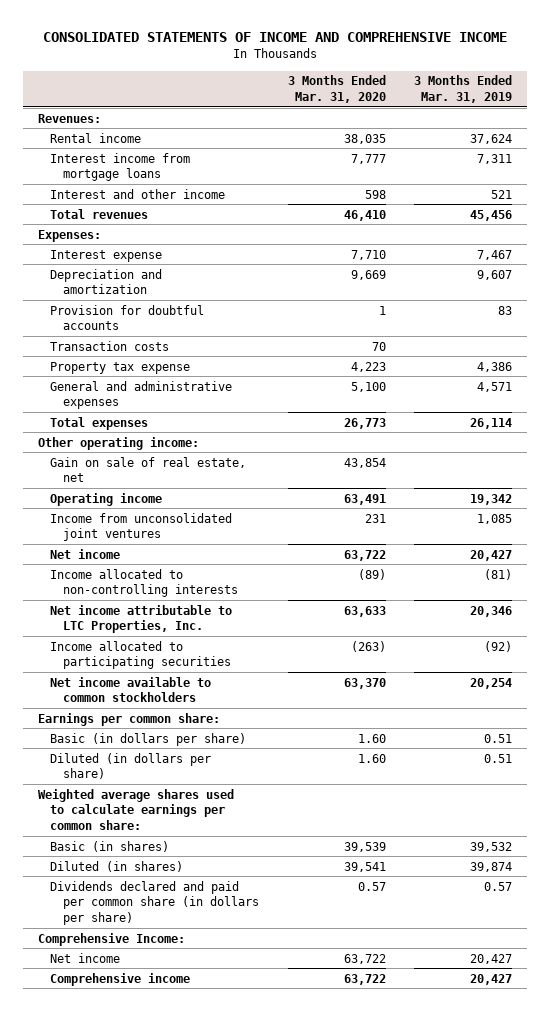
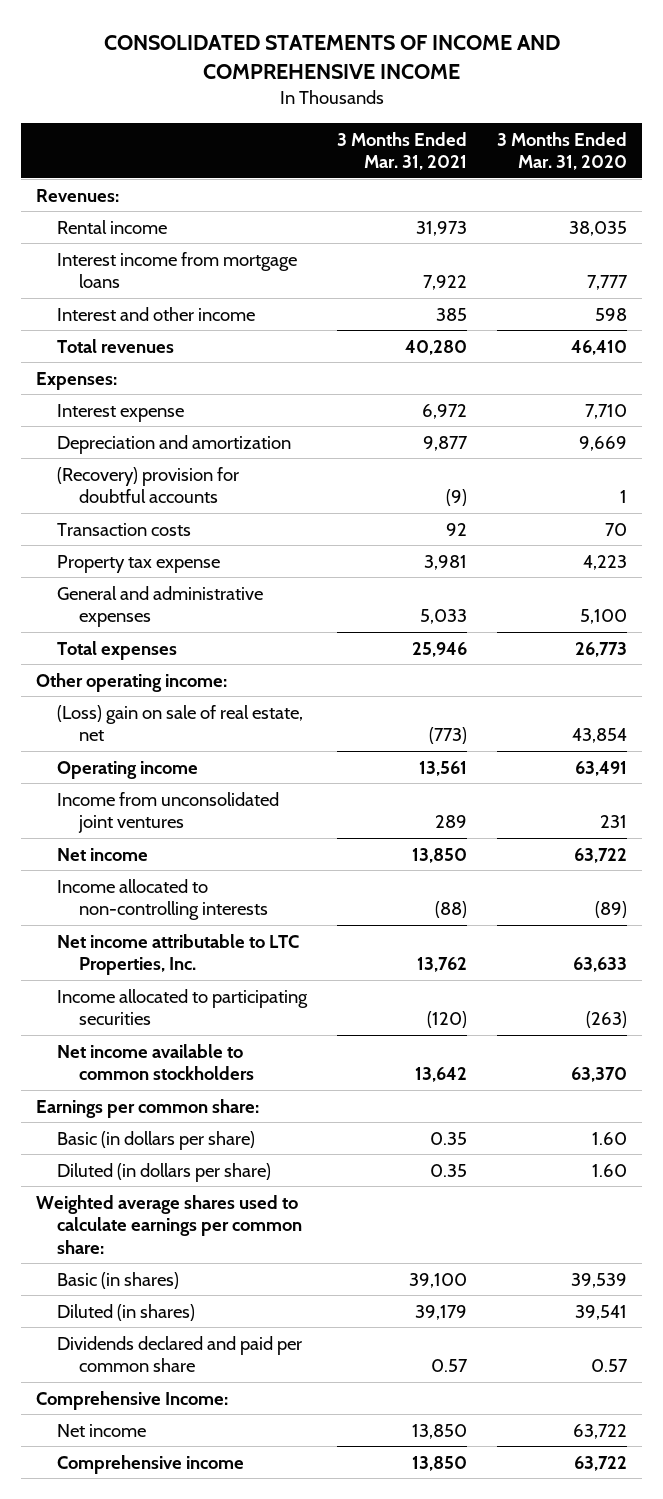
[414,75,513,103] 3 Months Ended Mar. 31, 2019 -> none
none -> [337,131,468,171] 3 Months Ended Mar. 31, 2021
[50,304,205,331] Provision for doubtful accounts -> [57,466,240,504] (Recovery) provision for doubtful accounts
[50,456,247,483] Gain on sale of real estate, net -> [57,704,304,742] (Loss) gain on sale of real estate, net
[50,880,260,925] Dividends declared and paid per common share (in dollars per share) -> [57,1335,303,1373] Dividends declared and paid per common share

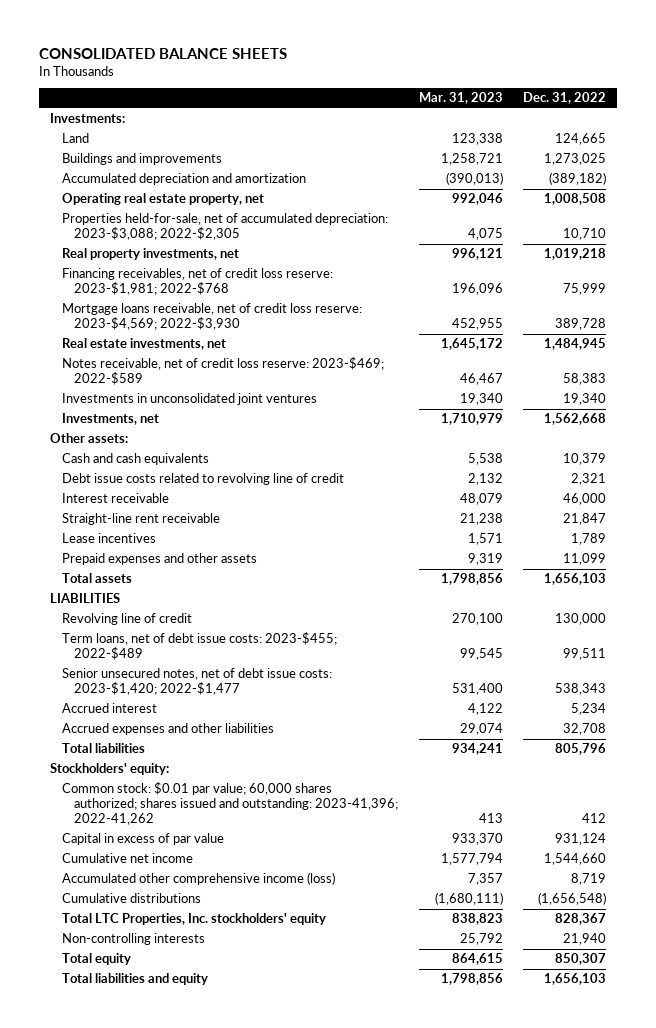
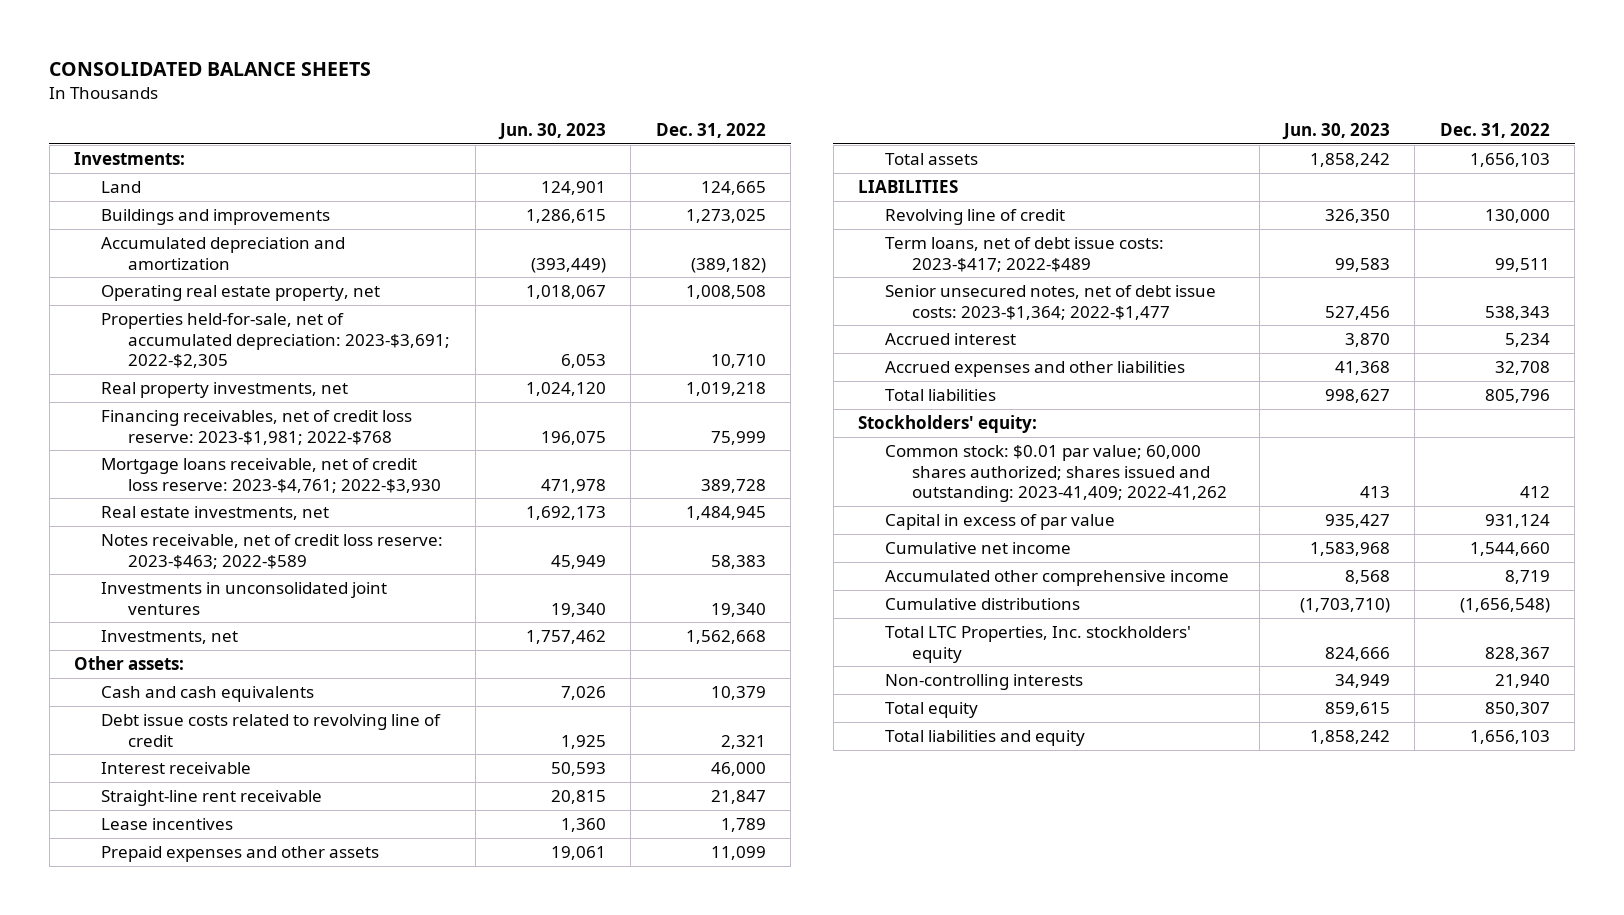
[418,92,503,105] Mar. 31, 2023 -> none
none -> [497,123,606,141] Jun. 30, 2023
[62,213,389,241] Properties held-for-sale, net of accumulated depreciation: 2023-$3,088; 2022-$2,305 -> [101,312,451,369] Properties held-for-sale, net of accumulated depreciation: 2023-$3,691; 2022-$2,305
[62,303,363,331] Mortgage loans receivable, net of credit loss reserve: 2023-$4,569; 2022-$3,930 -> [101,457,442,493] Mortgage loans receivable, net of credit loss reserve: 2023-$4,761; 2022-$3,930
[62,357,385,386] Notes receivable, net of credit loss reserve: 2023-$469; 2022-$589 -> [101,533,444,569] Notes receivable, net of credit loss reserve: 2023-$463; 2022-$589
[62,632,338,661] Term loans, net of debt issue costs: 2023-$455; 2022-$489 -> [885,236,1165,272] Term loans, net of debt issue costs: 2023-$417; 2022-$489
[62,668,333,696] Senior unsecured notes, net of debt issue costs: 2023-$1,420; 2022-$1,477 -> [885,284,1217,320] Senior unsecured notes, net of debt issue costs: 2023-$1,364; 2022-$1,477
[62,782,399,826] Common stock: $0.01 par value; 60,000 shares authorized; shares issued and outstanding: 2023-41,396; 2022-41,262 -> [885,444,1228,503] Common stock: $0.01 par value; 60,000 shares authorized; shares issued and outstanding: 2023-41,409; 2022-41,262
[62,872,336,886] Accumulated other comprehensive income (loss) -> [885,569,1230,586] Accumulated other comprehensive income

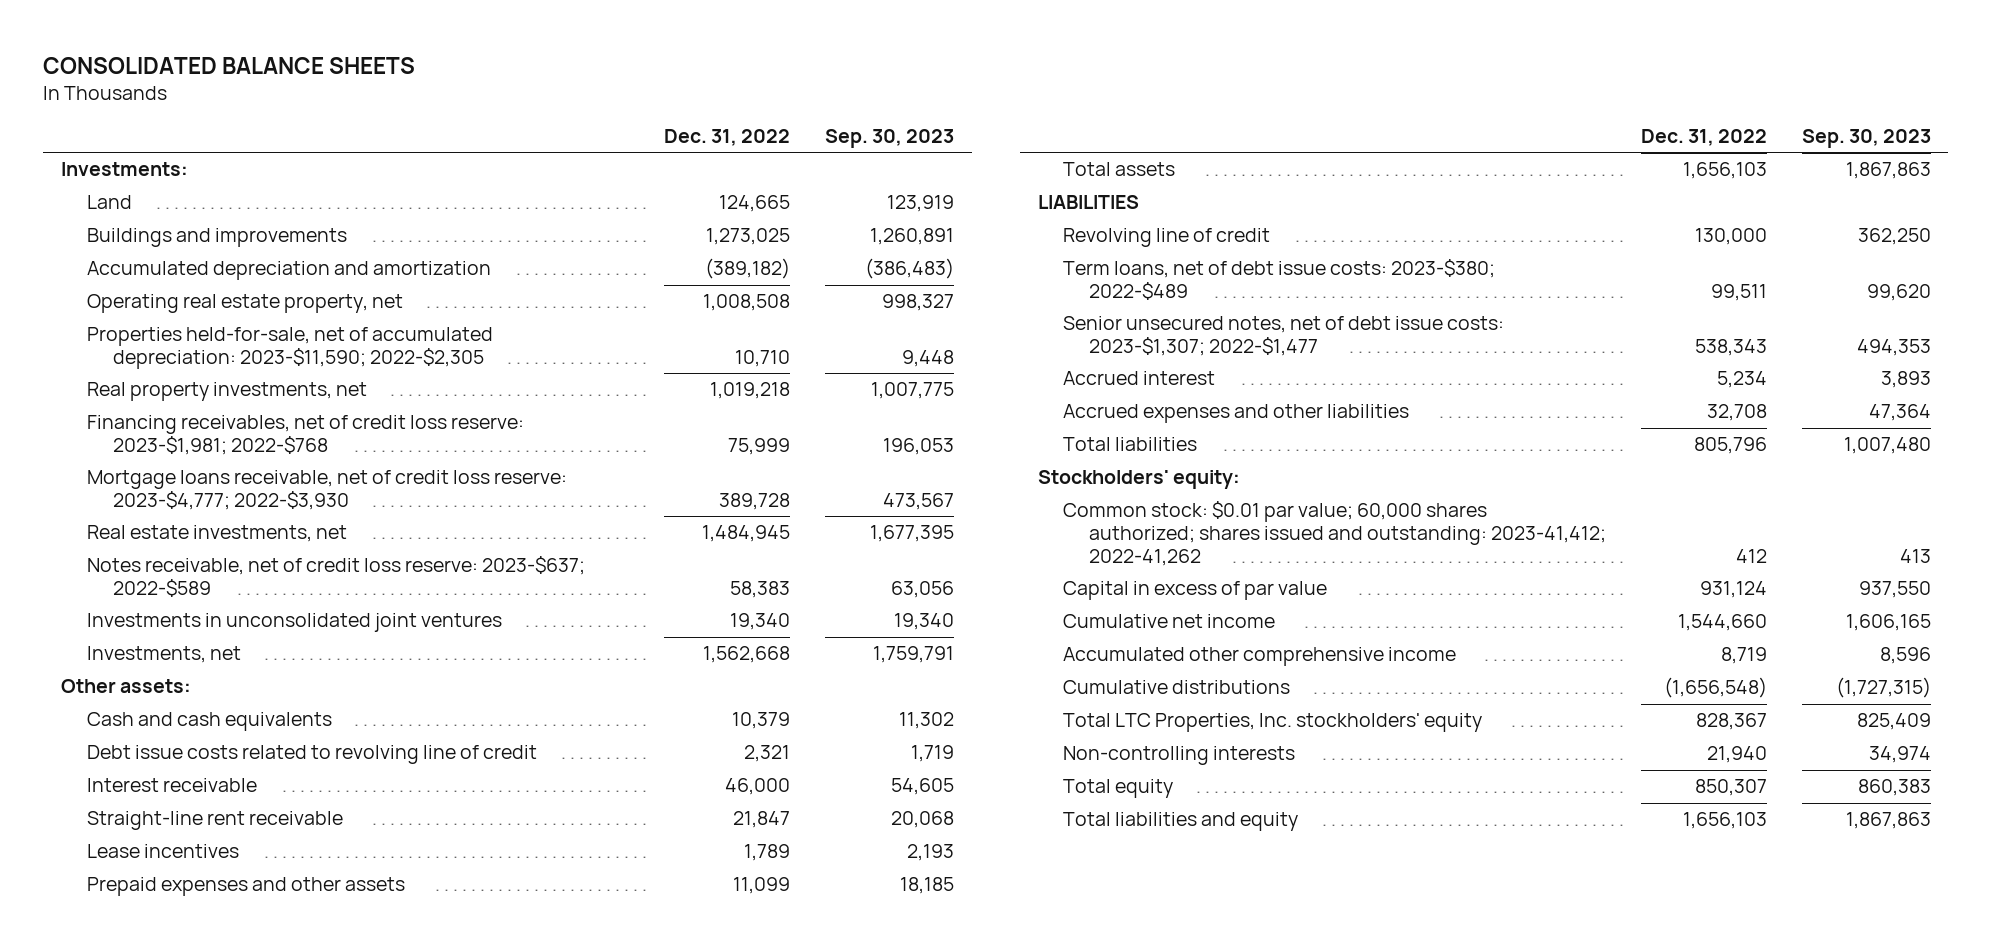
[497,123,606,141] Jun. 30, 2023 -> none
none -> [825,128,955,148] Sep. 30, 2023
[101,312,451,369] Properties held-for-sale, net of accumulated depreciation: 2023-$3,691; 2022-$2,305 -> [86,327,493,369] Properties held-for-sale, net of accumulated depreciation: 2023-$11,590; 2022-$2,305
[101,457,442,493] Mortgage loans receivable, net of credit loss reserve: 2023-$4,761; 2022-$3,930 -> [86,470,567,510] Mortgage loans receivable, net of credit loss reserve: 2023-$4,777; 2022-$3,930
[101,533,444,569] Notes receivable, net of credit loss reserve: 2023-$463; 2022-$589 -> [86,556,585,597] Notes receivable, net of credit loss reserve: 2023-$637; 2022-$589
[885,236,1165,272] Term loans, net of debt issue costs: 2023-$417; 2022-$489 -> [1063,259,1496,300] Term loans, net of debt issue costs: 2023-$380; 2022-$489
[885,284,1217,320] Senior unsecured notes, net of debt issue costs: 2023-$1,364; 2022-$1,477 -> [1063,316,1505,356] Senior unsecured notes, net of debt issue costs: 2023-$1,307; 2022-$1,477
[885,444,1228,503] Common stock: $0.01 par value; 60,000 shares authorized; shares issued and outstanding: 2023-41,409; 2022-41,262 -> [1063,501,1607,566] Common stock: $0.01 par value; 60,000 shares authorized; shares issued and outstanding: 2023-41,412; 2022-41,262

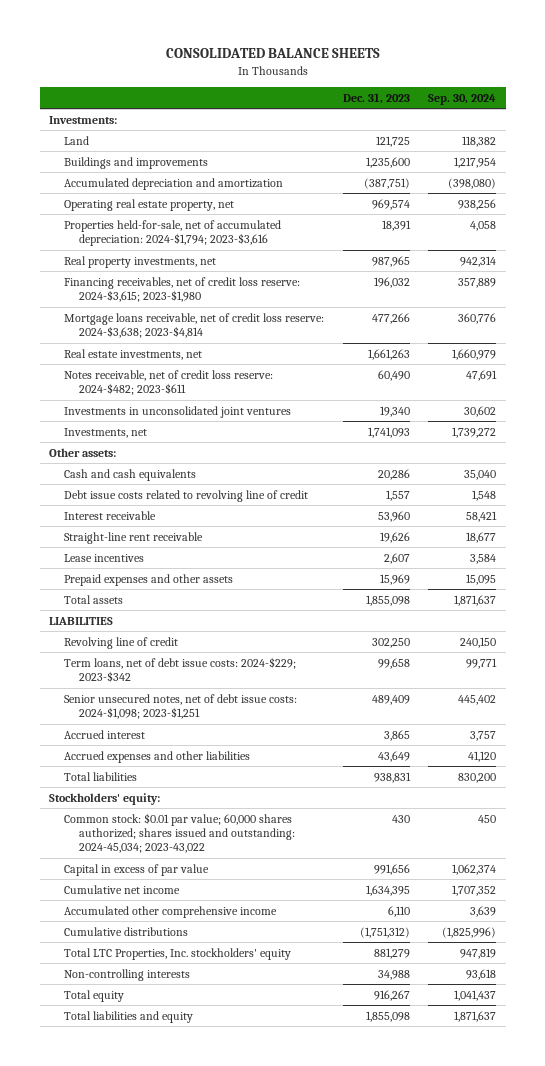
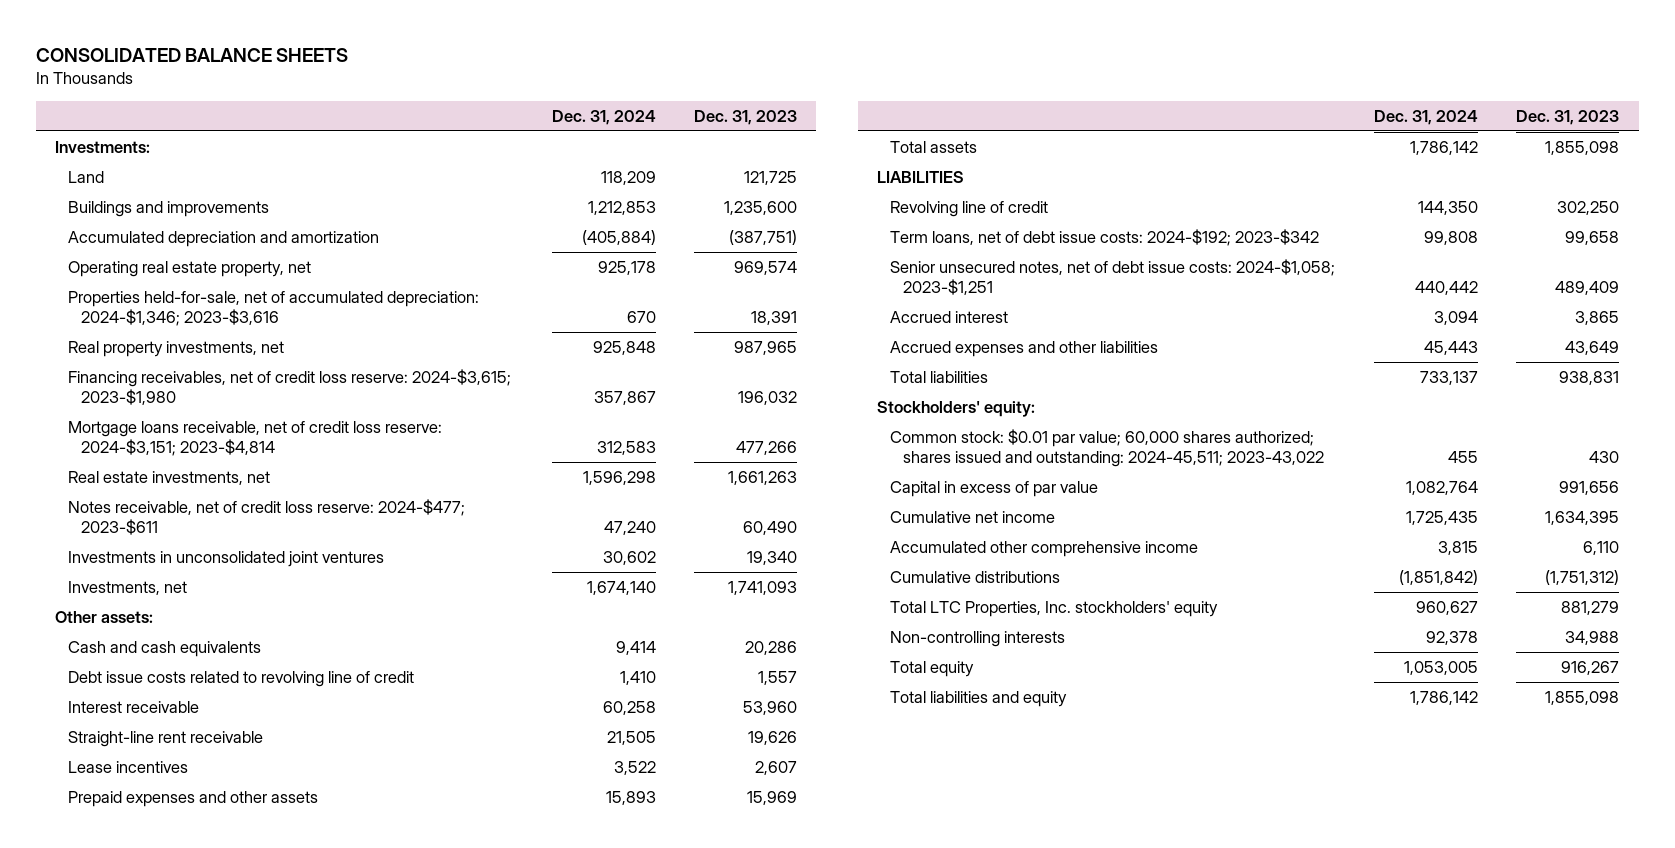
[428,93,497,105] Sep. 30, 2024 -> none
none -> [551,109,656,125] Dec. 31, 2024
[63,219,281,247] Properties held-for-sale, net of accumulated depreciation: 2024-$1,794; 2023-$3,616 -> [68,290,480,326] Properties held-for-sale, net of accumulated depreciation: 2024-$1,346; 2023-$3,616
[63,312,324,339] Mortgage loans receivable, net of credit loss reserve: 2024-$3,638; 2023-$4,814 -> [68,420,443,456] Mortgage loans receivable, net of credit loss reserve: 2024-$3,151; 2023-$4,814
[63,369,273,396] Notes receivable, net of credit loss reserve: 2024-$482; 2023-$611 -> [68,498,466,535] Notes receivable, net of credit loss reserve: 2024-$477; 2023-$611
[63,656,296,683] Term loans, net of debt issue costs: 2024-$229; 2023-$342 -> [890,228,1320,246] Term loans, net of debt issue costs: 2024-$192; 2023-$342
[63,693,297,720] Senior unsecured notes, net of debt issue costs: 2024-$1,098; 2023-$1,251 -> [890,258,1336,295] Senior unsecured notes, net of debt issue costs: 2024-$1,058; 2023-$1,251
[63,812,295,854] Common stock: $0.01 par value; 60,000 shares authorized; shares issued and outstanding: 2024-45,034; 2023-43,022 -> [890,428,1325,467] Common stock: $0.01 par value; 60,000 shares authorized; shares issued and outstanding: 2024-45,511; 2023-43,022

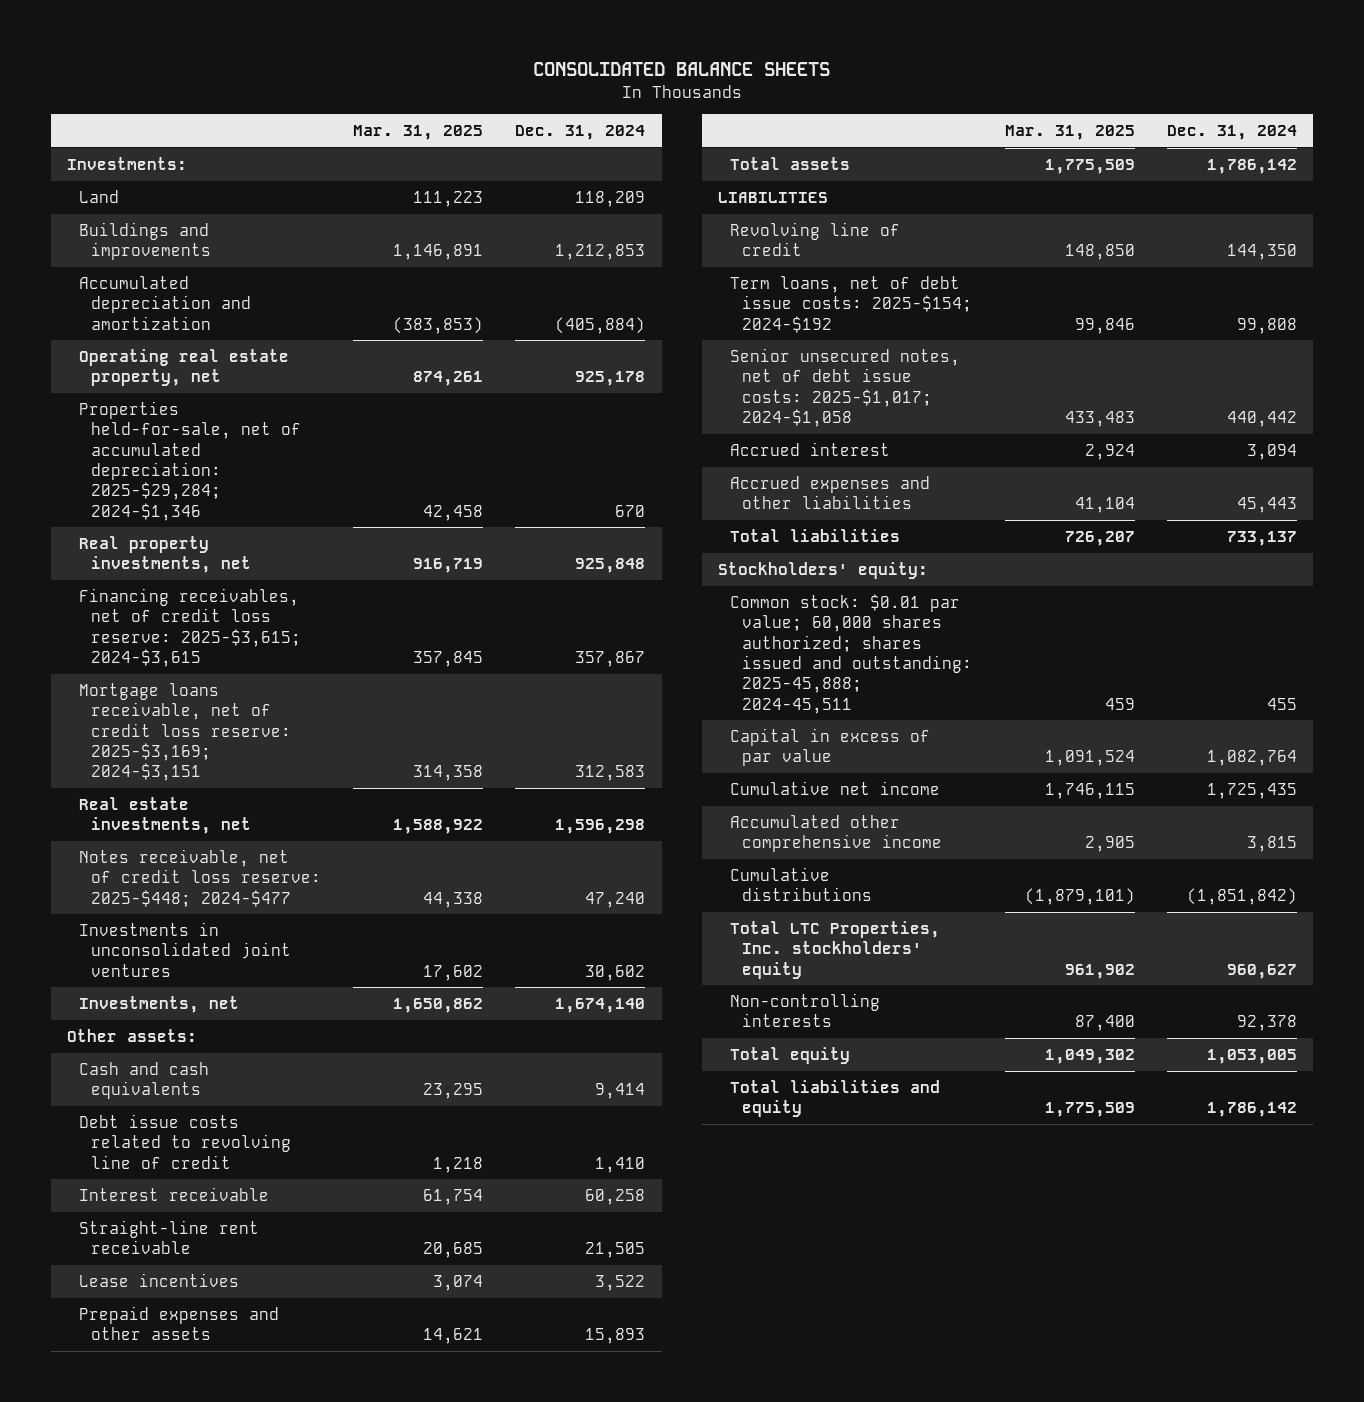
[694,109,798,125] Dec. 31, 2023 -> none
none -> [353,124,484,140] Mar. 31, 2025
[68,290,480,326] Properties held-for-sale, net of accumulated depreciation: 2024-$1,346; 2023-$3,616 -> [78,401,301,521] Properties held-for-sale, net of accumulated depreciation: 2025-$29,284; 2024-$1,346
[68,368,512,405] Financing receivables, net of credit loss reserve: 2024-$3,615; 2023-$1,980 -> [78,588,301,667] Financing receivables, net of credit loss reserve: 2025-$3,615; 2024-$3,615
[68,420,443,456] Mortgage loans receivable, net of credit loss reserve: 2024-$3,151; 2023-$4,814 -> [78,683,291,782] Mortgage loans receivable, net of credit loss reserve: 2025-$3,169; 2024-$3,151
[68,498,466,535] Notes receivable, net of credit loss reserve: 2024-$477; 2023-$611 -> [78,849,321,907] Notes receivable, net of credit loss reserve: 2025-$448; 2024-$477
[890,228,1320,246] Term loans, net of debt issue costs: 2024-$192; 2023-$342 -> [730,276,973,333] Term loans, net of debt issue costs: 2025-$154; 2024-$192
[890,258,1336,295] Senior unsecured notes, net of debt issue costs: 2024-$1,058; 2023-$1,251 -> [730,348,961,427] Senior unsecured notes, net of debt issue costs: 2025-$1,017; 2024-$1,058
[890,428,1325,467] Common stock: $0.01 par value; 60,000 shares authorized; shares issued and outstanding: 2024-45,511; 2023-43,022 -> [730,594,973,714] Common stock: $0.01 par value; 60,000 shares authorized; shares issued and outstanding: 2025-45,888; 2024-45,511

